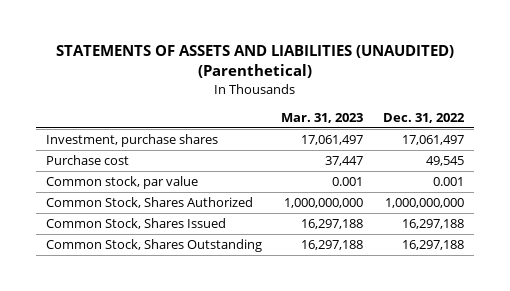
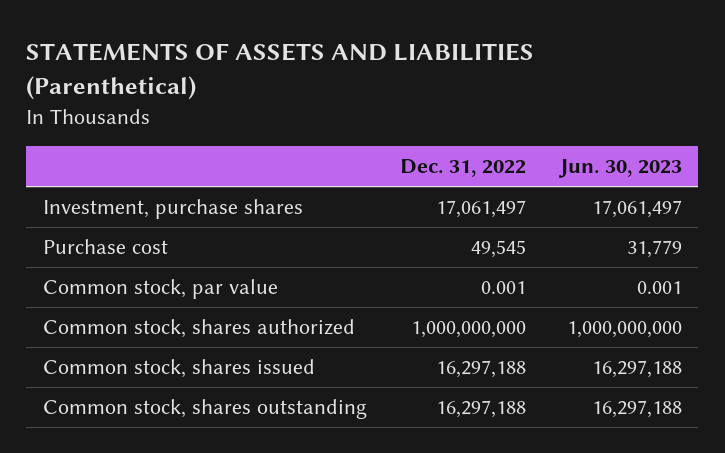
[55,44,454,79] STATEMENTS OF ASSETS AND LIABILITIES (UNAUDITED) (Parenthetical) -> [26,43,535,101] STATEMENTS OF ASSETS AND LIABILITIES (Parenthetical)
[281,112,364,123] Mar. 31, 2023 -> none
none -> [557,159,682,179] Jun. 30, 2023
[45,197,253,209] Common Stock, Shares Authorized -> [43,319,356,339] Common stock, shares authorized
[45,218,226,230] Common Stock, Shares Issued -> [43,359,316,379] Common stock, shares issued
[45,239,262,253] Common Stock, Shares Outstanding -> [43,399,368,420] Common stock, shares outstanding

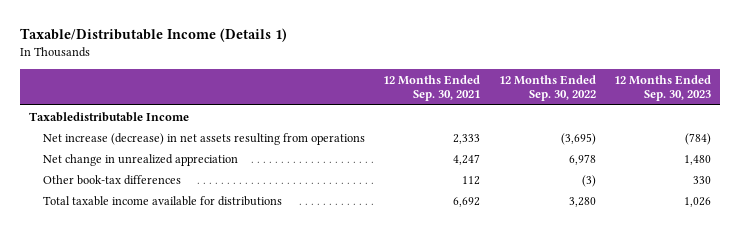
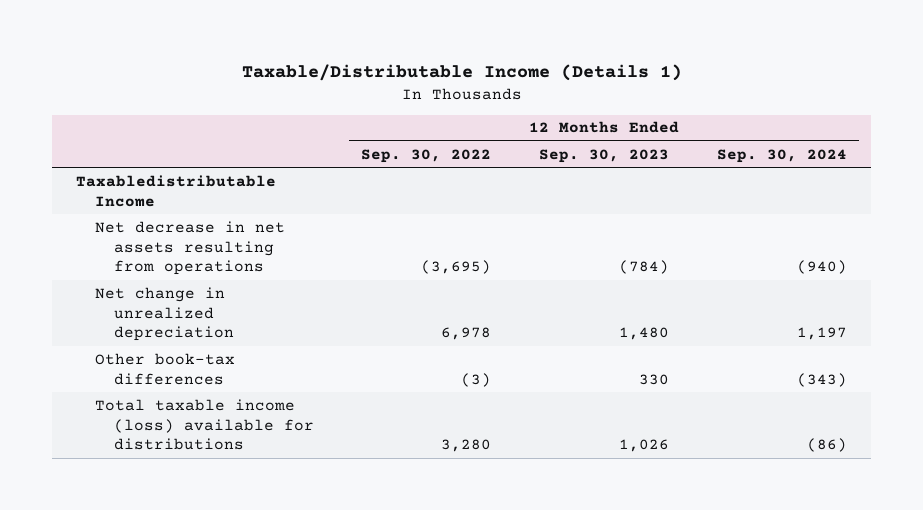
[383,74,481,102] 12 Months Ended Sep. 30, 2021 -> none
none -> [717,148,848,163] Sep. 30, 2024
[43,132,366,145] Net increase (decrease) in net assets resulting from operations -> [94,220,285,276] Net decrease in net assets resulting from operations
[43,153,239,166] Net change in unrealized appreciation -> [94,286,234,342] Net change in unrealized depreciation
[43,195,283,206] Total taxable income available for distributions -> [94,398,314,451] Total taxable income (loss) available for distributions

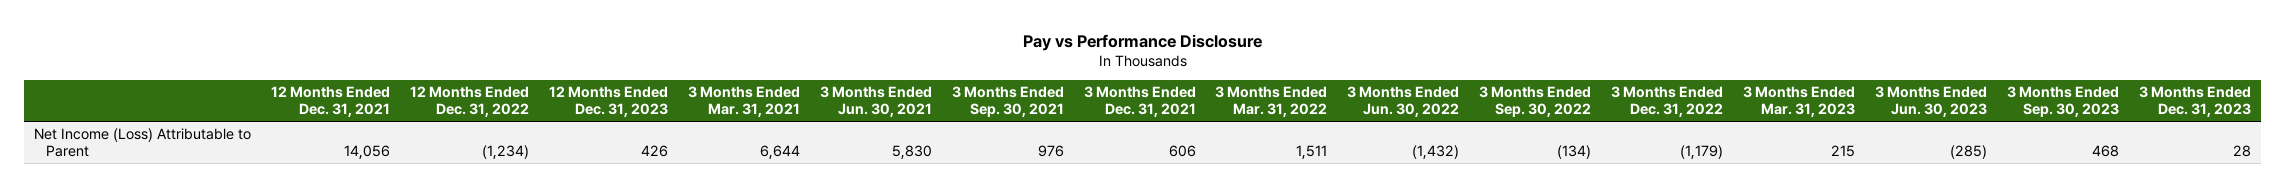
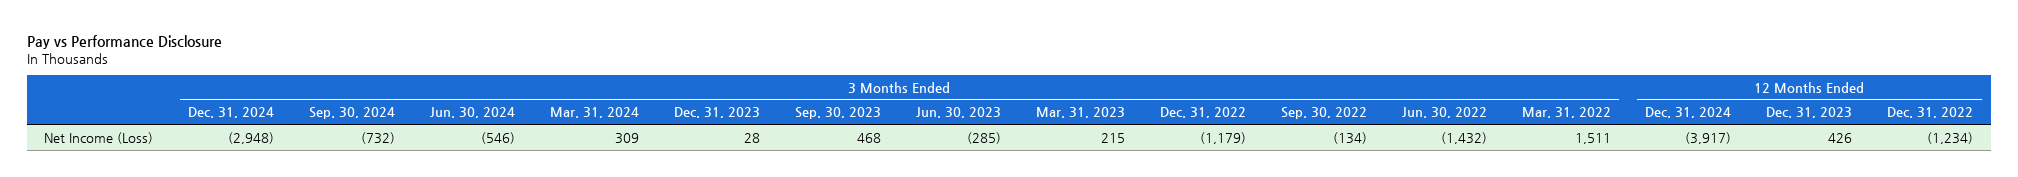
[271,85,391,118] 12 Months Ended Dec. 31, 2021 -> none
[687,85,800,118] 3 Months Ended Mar. 31, 2021 -> none
[819,85,932,118] 3 Months Ended Jun. 30, 2021 -> none
[951,85,1064,118] 3 Months Ended Sep. 30, 2021 -> none
[1083,85,1196,118] 3 Months Ended Dec. 31, 2021 -> none
none -> [188,107,275,119] Dec. 31, 2024
none -> [309,107,396,120] Sep. 30, 2024
none -> [430,107,516,119] Jun. 30, 2024
none -> [550,107,640,119] Mar. 31, 2024
none -> [1645,107,1732,119] Dec. 31, 2024
[34,127,252,158] Net Income (Loss) Attributable to Parent -> [44,131,154,144] Net Income (Loss)

